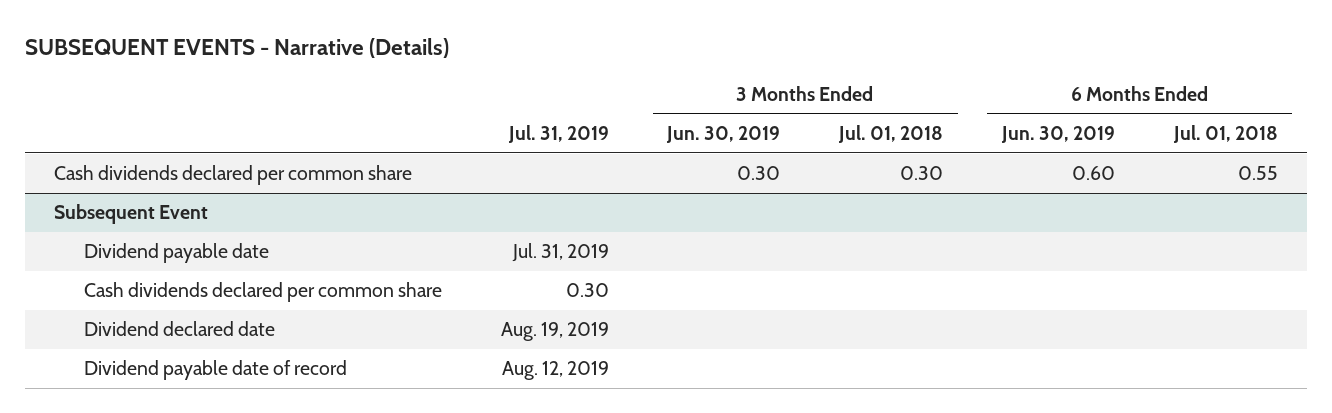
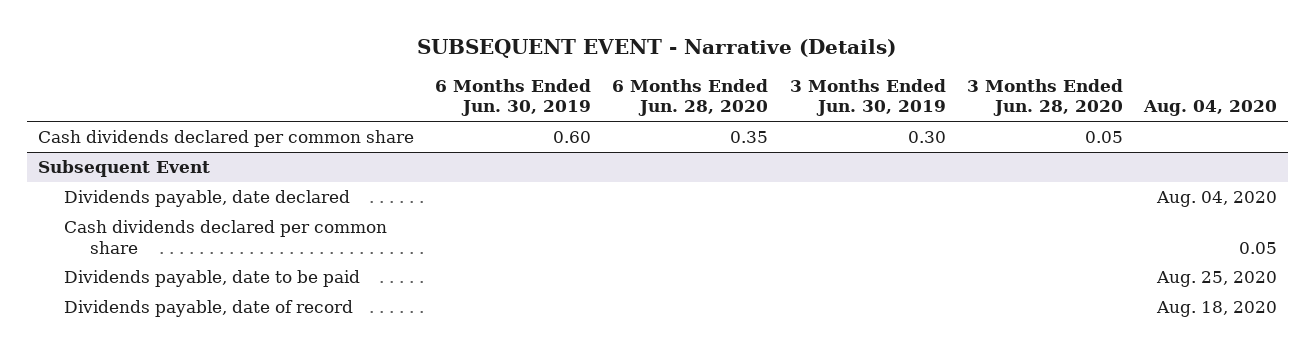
[24,38,449,59] SUBSEQUENT EVENTS - Narrative (Details) -> [417,38,897,58] SUBSEQUENT EVENT - Narrative (Details)
[507,124,609,143] Jul. 31, 2019 -> none
[838,124,944,143] Jul. 01, 2018 -> none
[1172,124,1278,143] Jul. 01, 2018 -> none
none -> [612,78,769,117] 6 Months Ended Jun. 28, 2020
none -> [966,78,1123,117] 3 Months Ended Jun. 28, 2020
none -> [1143,100,1278,117] Aug. 04, 2020
[83,243,269,264] Dividend payable date -> [64,190,351,208] Dividends payable, date declared
[83,321,275,337] Dividend declared date -> none
none -> [64,270,361,288] Dividends payable, date to be paid
[83,360,347,381] Dividend payable date of record -> [64,300,354,318] Dividends payable, date of record

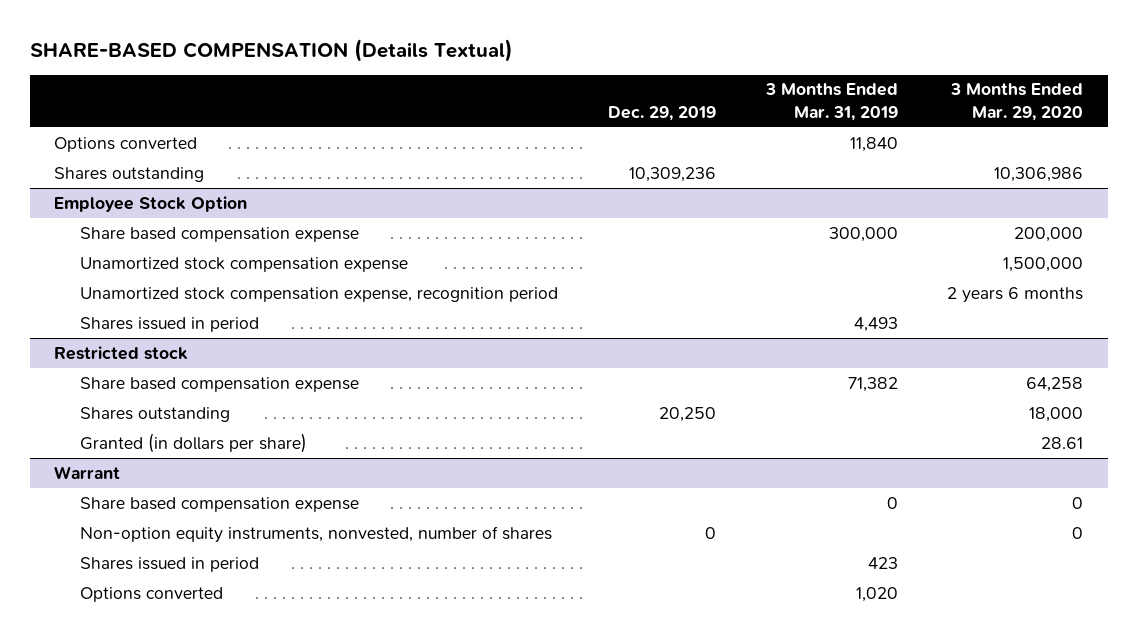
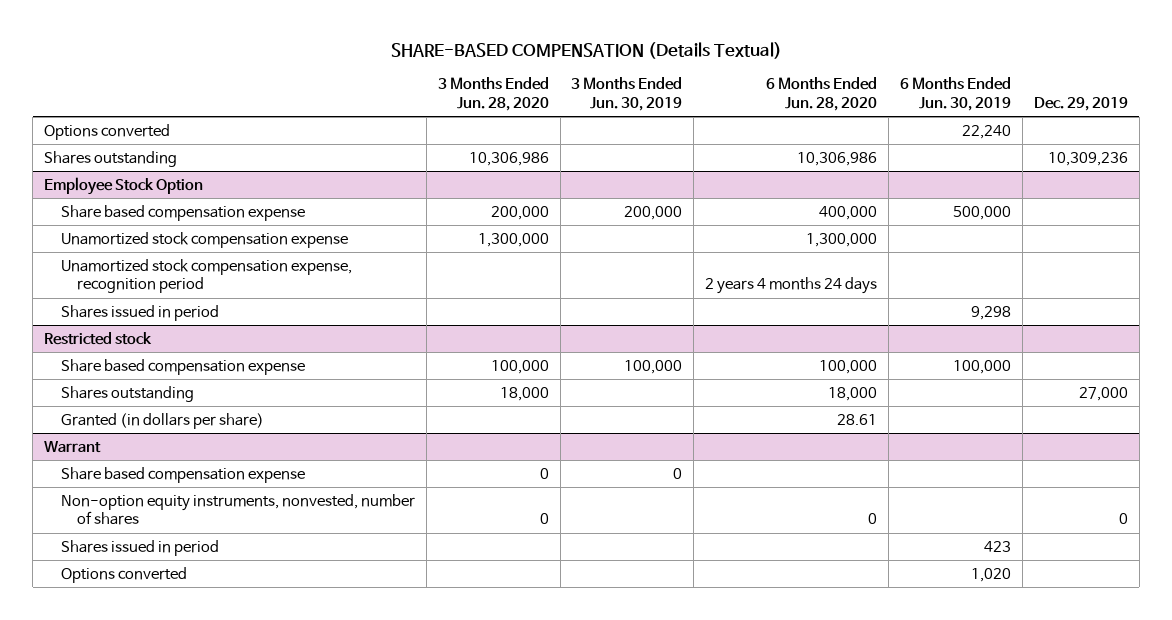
[764,83,898,121] 3 Months Ended Mar. 31, 2019 -> none
[950,83,1084,121] 3 Months Ended Mar. 29, 2020 -> none
none -> [437,77,549,111] 3 Months Ended Jun. 28, 2020
none -> [571,77,683,111] 3 Months Ended Jun. 30, 2019
none -> [766,77,878,111] 6 Months Ended Jun. 28, 2020
none -> [900,77,1012,111] 6 Months Ended Jun. 30, 2019
[659,406,717,422] 20,250 -> [1078,386,1128,401] 27,000

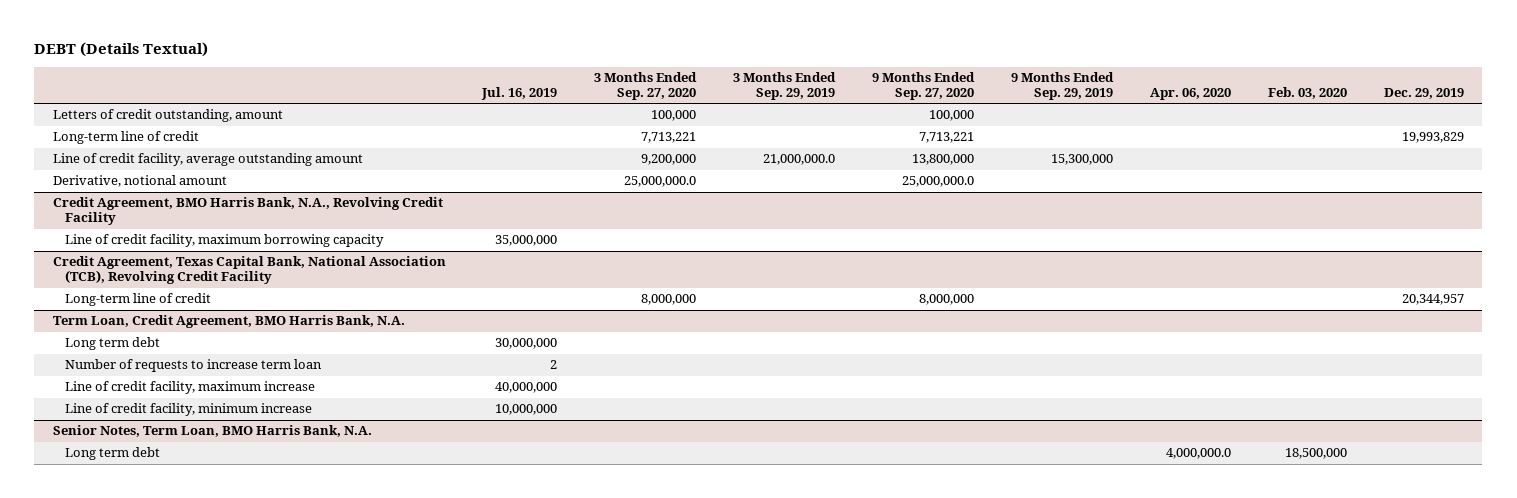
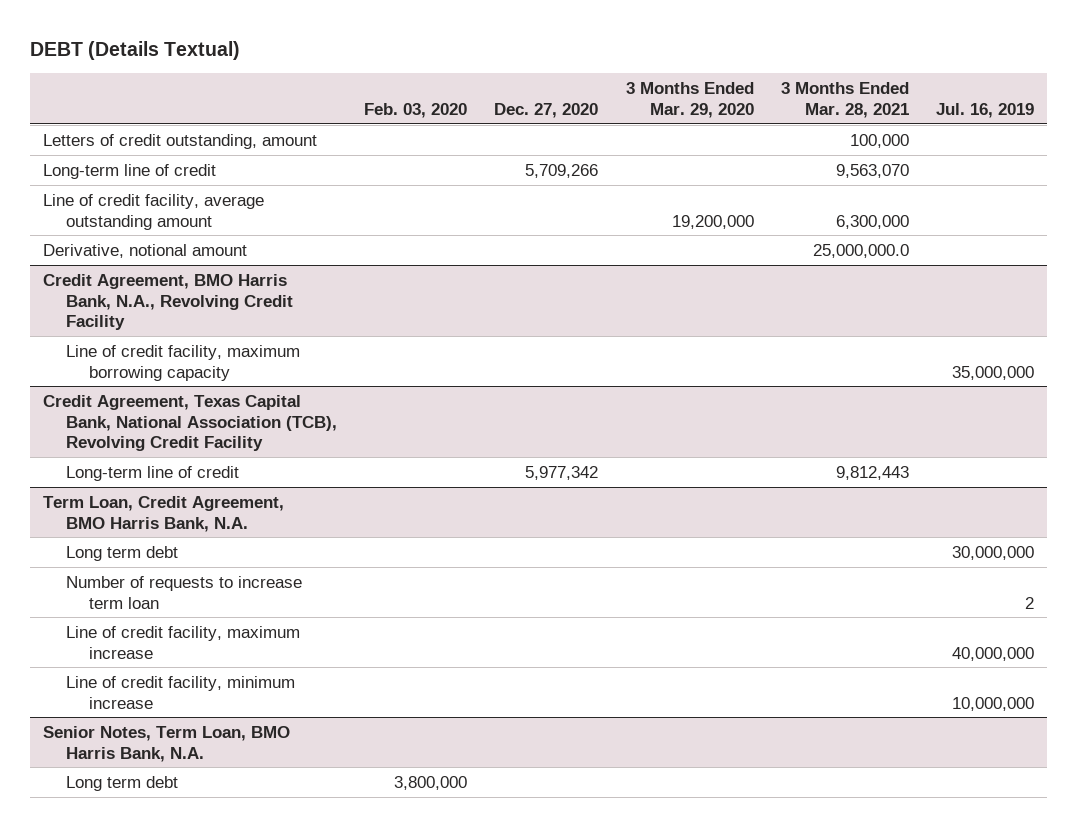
[594,72,698,101] 3 Months Ended Sep. 27, 2020 -> none
[733,72,837,101] 3 Months Ended Sep. 29, 2019 -> none
[872,72,976,101] 9 Months Ended Sep. 27, 2020 -> none
[1011,72,1115,101] 9 Months Ended Sep. 29, 2019 -> none
[1150,88,1232,101] Apr. 06, 2020 -> none
[1383,88,1464,100] Dec. 29, 2019 -> none
none -> [494,102,599,118] Dec. 27, 2020
none -> [625,81,754,118] 3 Months Ended Mar. 29, 2020
none -> [780,81,909,118] 3 Months Ended Mar. 28, 2021
[1285,448,1348,460] 18,500,000 -> [394,775,468,790] 3,800,000

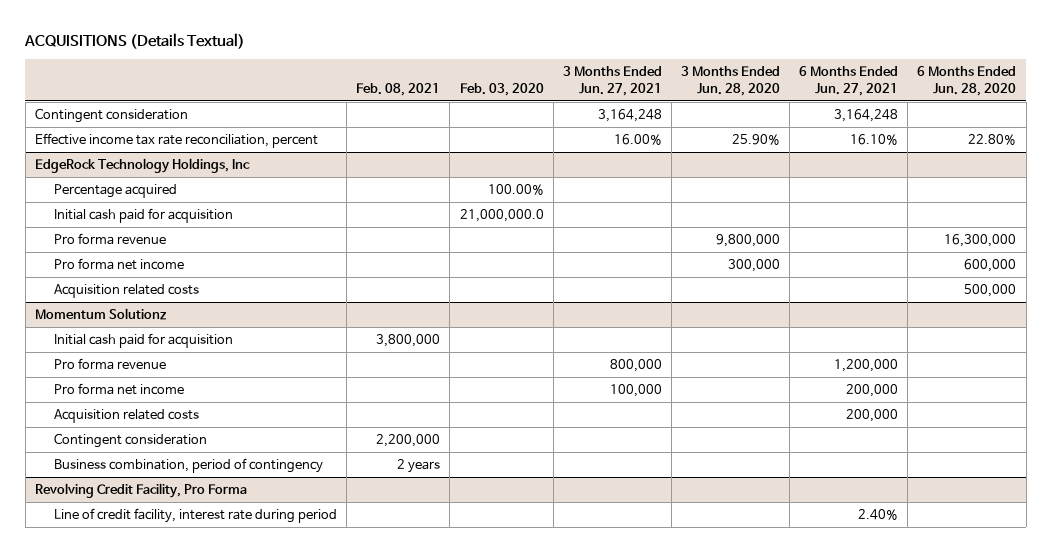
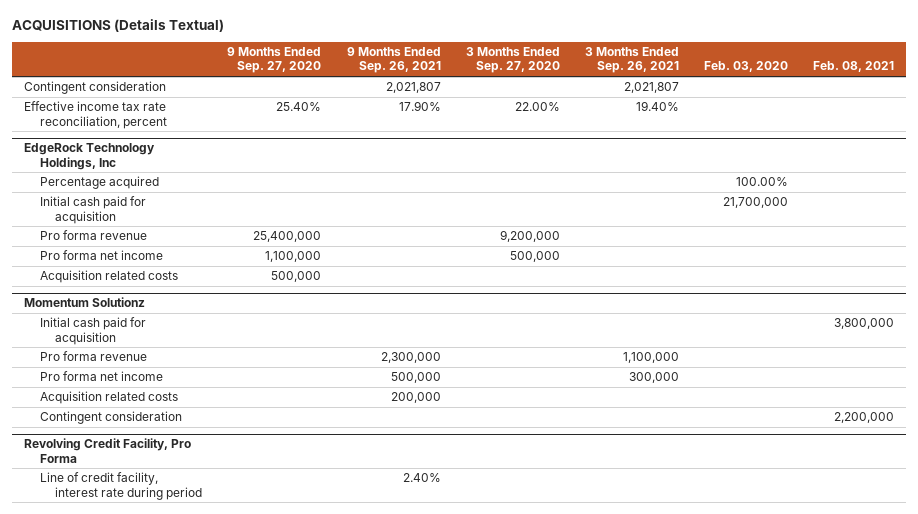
[562,65,662,96] 3 Months Ended Jun. 27, 2021 -> none
[680,65,780,96] 3 Months Ended Jun. 28, 2020 -> none
[799,65,899,96] 6 Months Ended Jun. 27, 2021 -> none
[917,65,1017,96] 6 Months Ended Jun. 28, 2020 -> none
none -> [227,47,322,74] 9 Months Ended Sep. 27, 2020
none -> [346,47,441,74] 9 Months Ended Sep. 26, 2021
none -> [465,47,560,74] 3 Months Ended Sep. 27, 2020
none -> [584,47,679,74] 3 Months Ended Sep. 26, 2021
[459,209,544,223] 21,000,000.0 -> [722,197,788,209] 21,700,000
[54,458,324,474] Business combination, period of contingency -> none

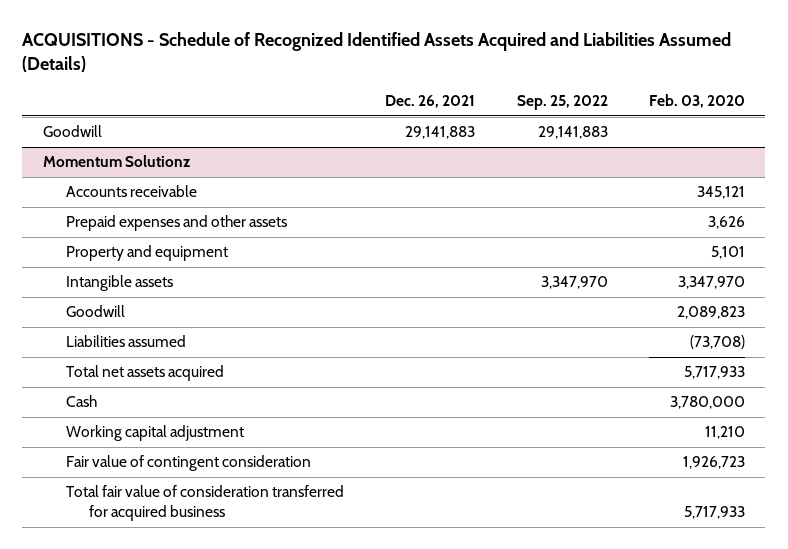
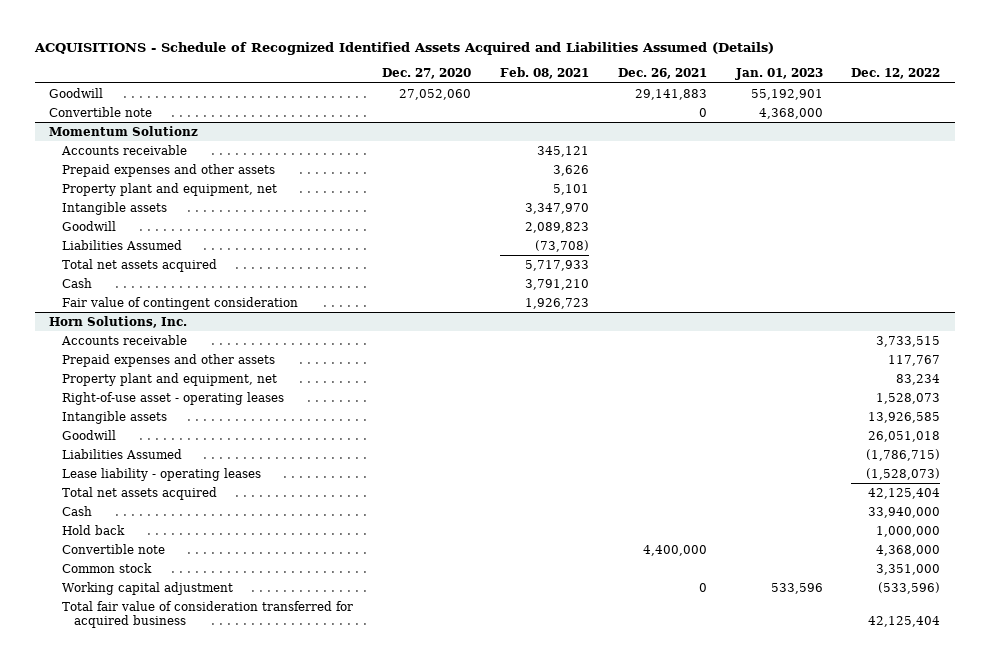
[516,95,608,111] Sep. 25, 2022 -> none
[648,94,745,109] Feb. 03, 2020 -> none
none -> [381,68,471,80] Dec. 27, 2020
none -> [499,67,589,80] Feb. 08, 2021
none -> [734,68,823,81] Jan. 01, 2023
none -> [851,68,941,80] Dec. 12, 2022
none -> [49,106,153,117] Convertible note
[65,245,228,262] Property and equipment -> [61,182,277,196] Property plant and equipment, net
[65,335,186,348] Liabilities assumed -> [61,239,182,250] Liabilities Assumed
[65,425,244,442] Working capital adjustment -> none
[65,485,344,522] Total fair value of consideration transferred for acquired business -> none
none -> [49,315,188,328] Horn Solutions, Inc.
none -> [60,334,187,345] Accounts receivable
none -> [61,353,275,367] Prepaid expenses and other assets
none -> [61,372,277,386] Property plant and equipment, net
none -> [61,391,284,405] Right-of-use asset - operating leases
none -> [61,410,167,424] Intangible assets
none -> [61,429,116,440] Goodwill
none -> [61,448,182,459] Liabilities Assumed
none -> [61,467,261,481] Lease liability - operating leases
none -> [61,486,217,500] Total net assets acquired
none -> [61,505,92,516] Cash
none -> [61,524,125,535] Hold back
none -> [61,543,165,554] Convertible note
none -> [61,562,152,573] Common stock
none -> [61,581,233,595] Working capital adjustment
none -> [61,600,353,628] Total fair value of consideration transferred for acquired business

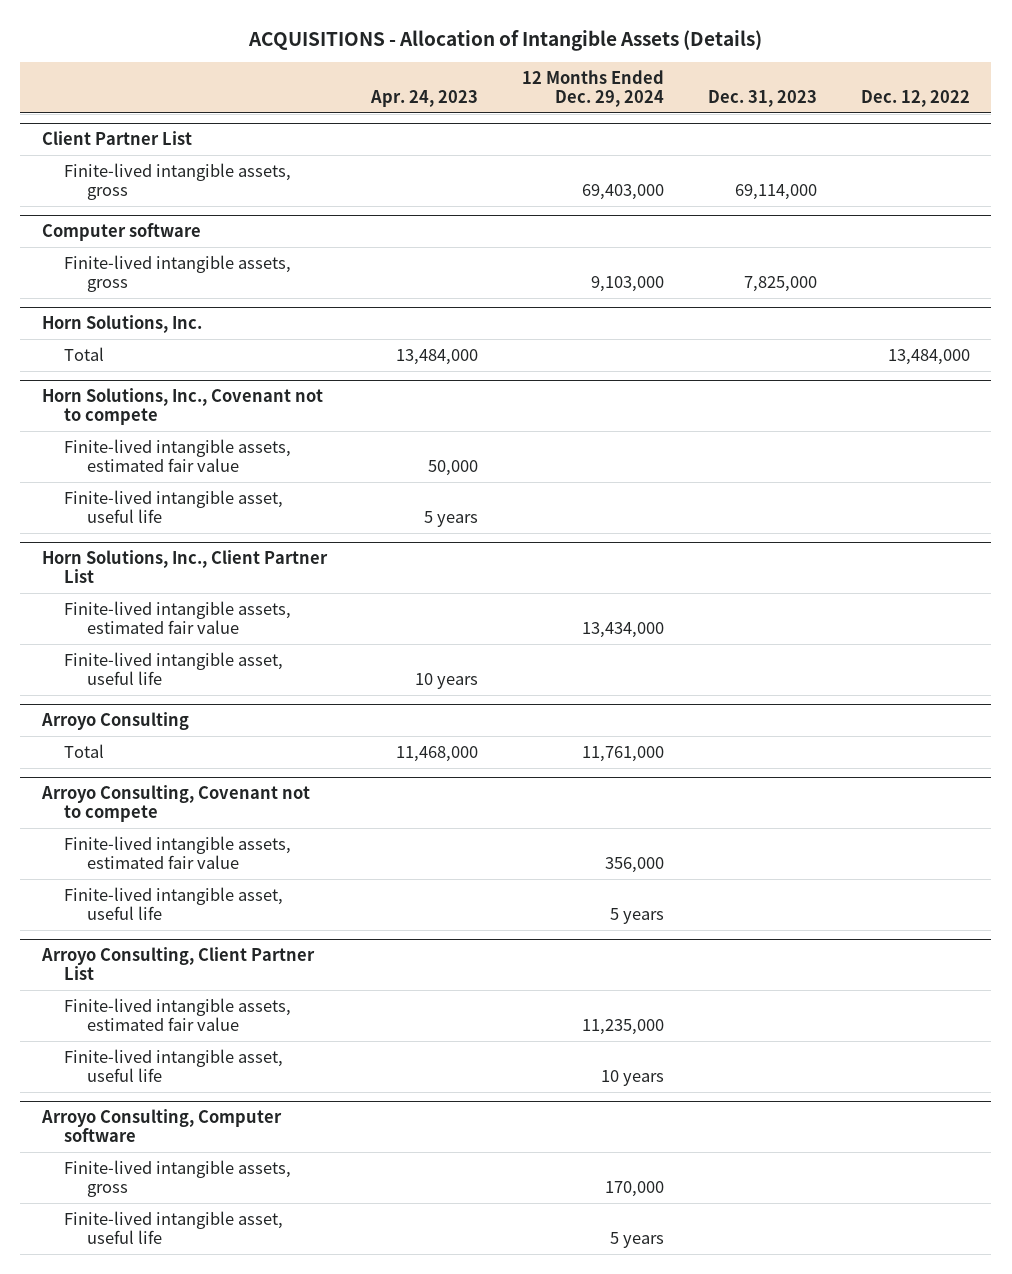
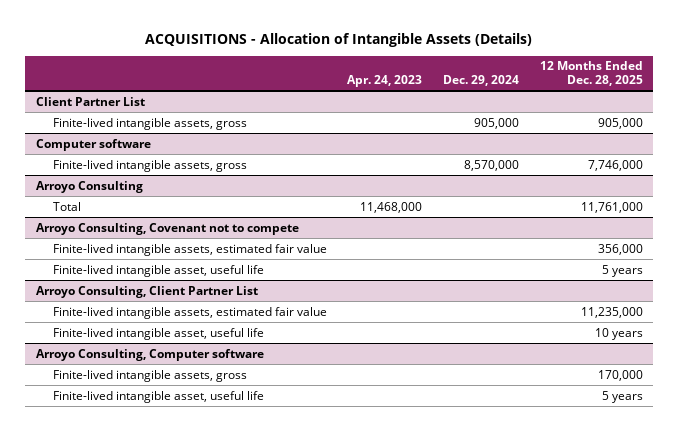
[521,69,664,107] 12 Months Ended Dec. 29, 2024 -> none
[707,89,817,107] Dec. 31, 2023 -> none
[860,89,970,107] Dec. 12, 2022 -> none
none -> [443,75,520,87] Dec. 29, 2024
none -> [539,61,643,87] 12 Months Ended Dec. 28, 2025
[42,315,203,334] Horn Solutions, Inc. -> none
[64,346,105,361] Total -> none
[42,388,324,426] Horn Solutions, Inc., Covenant not to compete -> none
[64,438,292,472] Finite-lived intangible assets, estimated fair value -> none
[64,489,284,523] Finite-lived intangible asset, useful life -> none
[42,550,329,584] Horn Solutions, Inc., Client Partner List -> none
[64,600,292,634] Finite-lived intangible assets, estimated fair value -> none
[64,651,284,685] Finite-lived intangible asset, useful life -> none

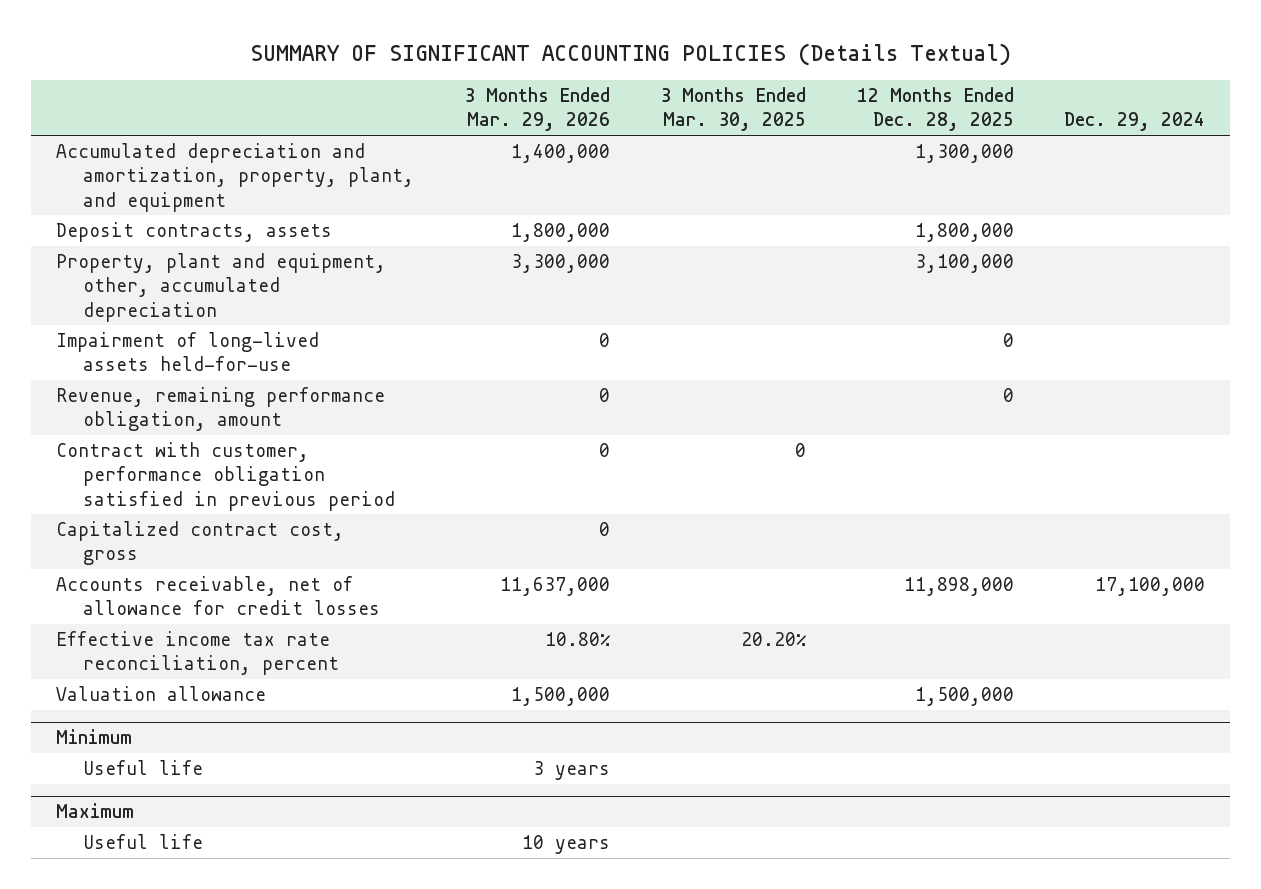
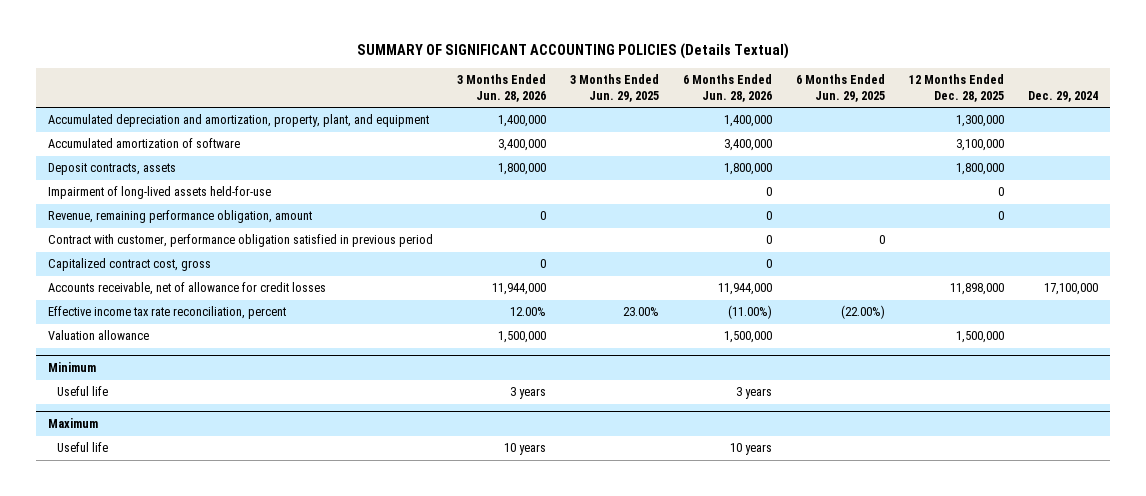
[464,87,611,132] 3 Months Ended Mar. 29, 2026 -> none
[660,87,807,132] 3 Months Ended Mar. 30, 2025 -> none
none -> [456,74,546,103] 3 Months Ended Jun. 28, 2026
none -> [569,74,659,103] 3 Months Ended Jun. 29, 2025
none -> [682,74,772,103] 6 Months Ended Jun. 28, 2026
none -> [795,74,885,103] 6 Months Ended Jun. 29, 2025
none -> [47,138,240,149] Accumulated amortization of software
[56,253,387,322] Property, plant and equipment, other, accumulated depreciation -> none

